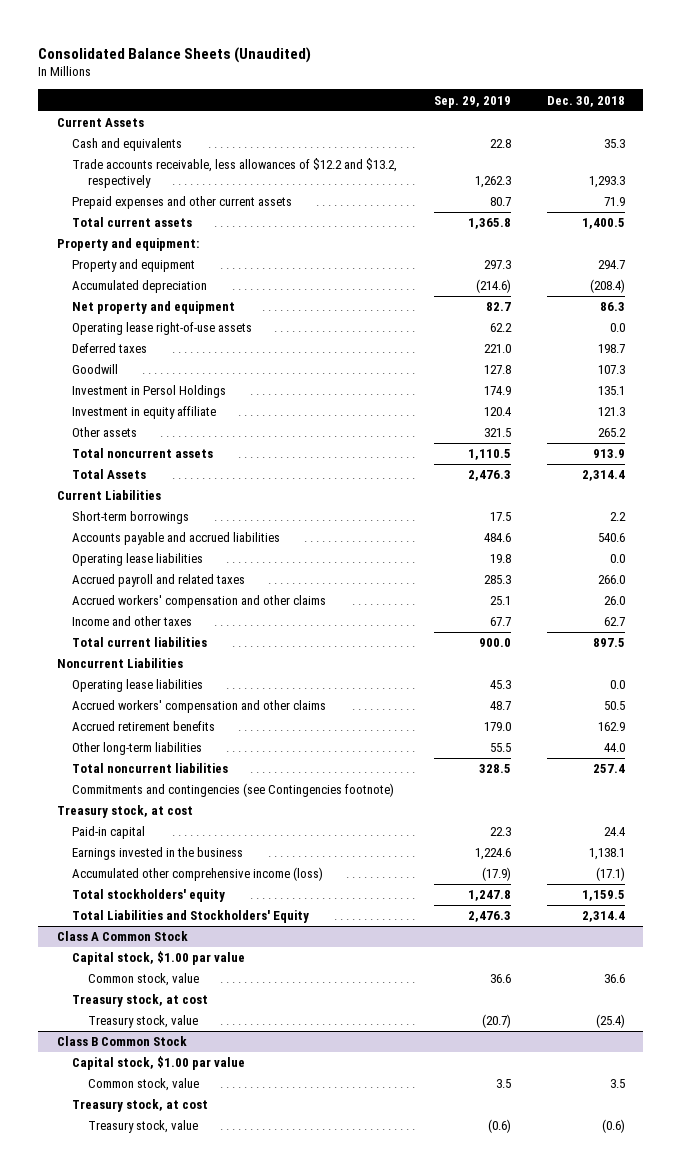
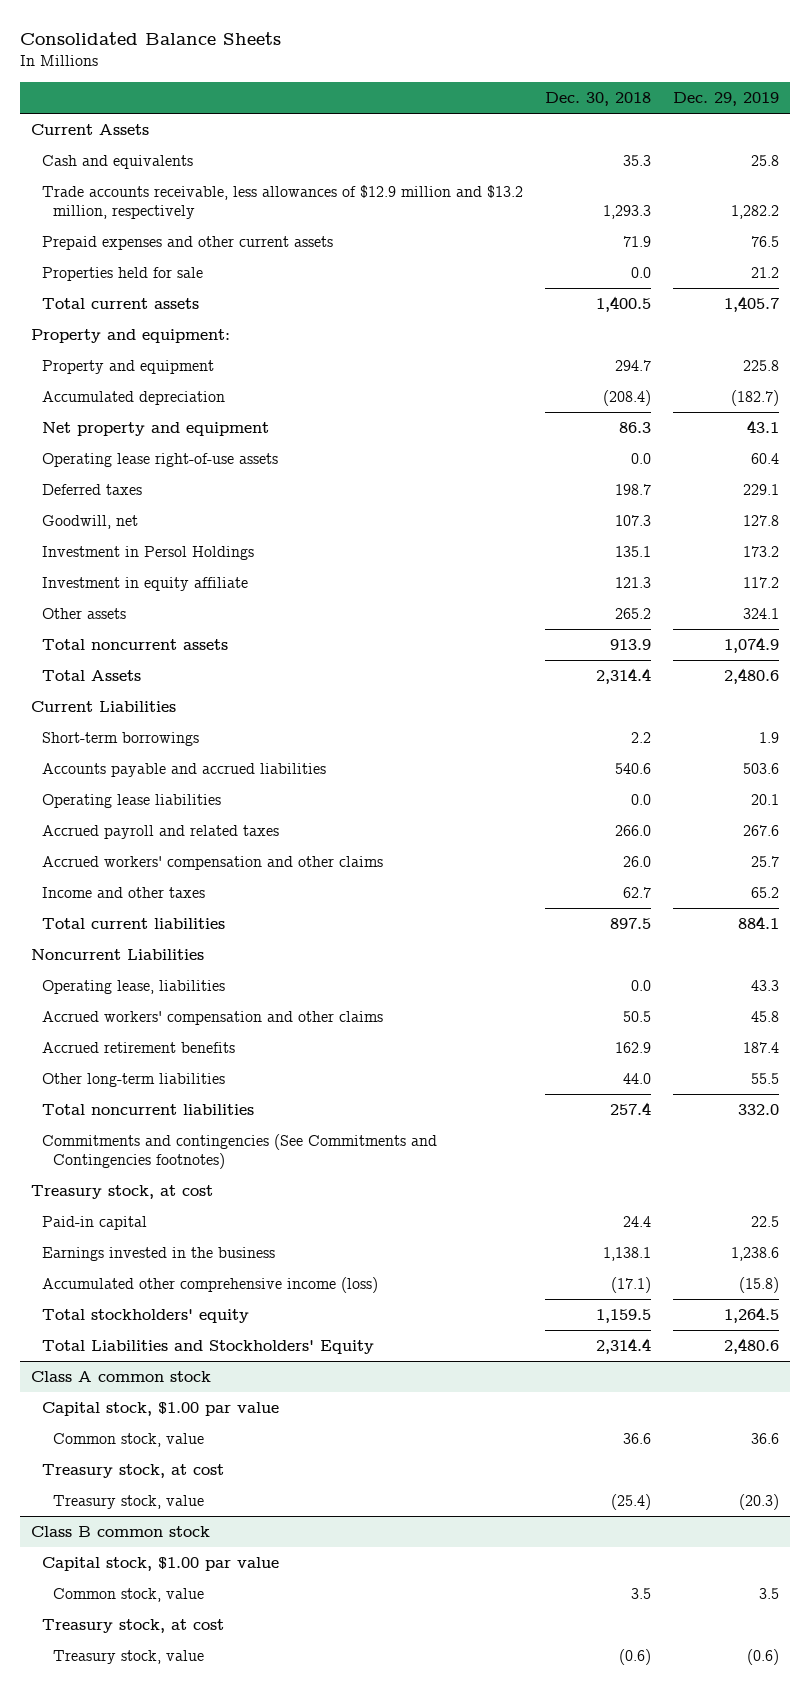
[38,46,312,63] Consolidated Balance Sheets (Unaudited) -> [20,31,282,45] Consolidated Balance Sheets
[433,95,511,108] Sep. 29, 2019 -> none
none -> [672,92,779,107] Dec. 29, 2019
[72,158,398,188] Trade accounts receivable, less allowances of $12.2 and $13.2, respectively -> [42,185,524,220] Trade accounts receivable, less allowances of $12.9 million and $13.2 million, respectively
none -> [42,267,204,282] Properties held for sale
[72,364,119,375] Goodwill -> [42,515,139,530] Goodwill, net
[72,679,204,693] Operating lease liabilities -> [42,980,226,995] Operating lease, liabilities
[72,783,395,798] Commitments and contingencies (see Contingencies footnote) -> [42,1134,438,1170] Commitments and contingencies (See Commitments and Contingencies footnotes)
[56,931,188,942] Class A Common Stock -> [31,1371,212,1383] Class A common stock
[56,1036,187,1047] Class B Common Stock -> [31,1526,211,1538] Class B common stock

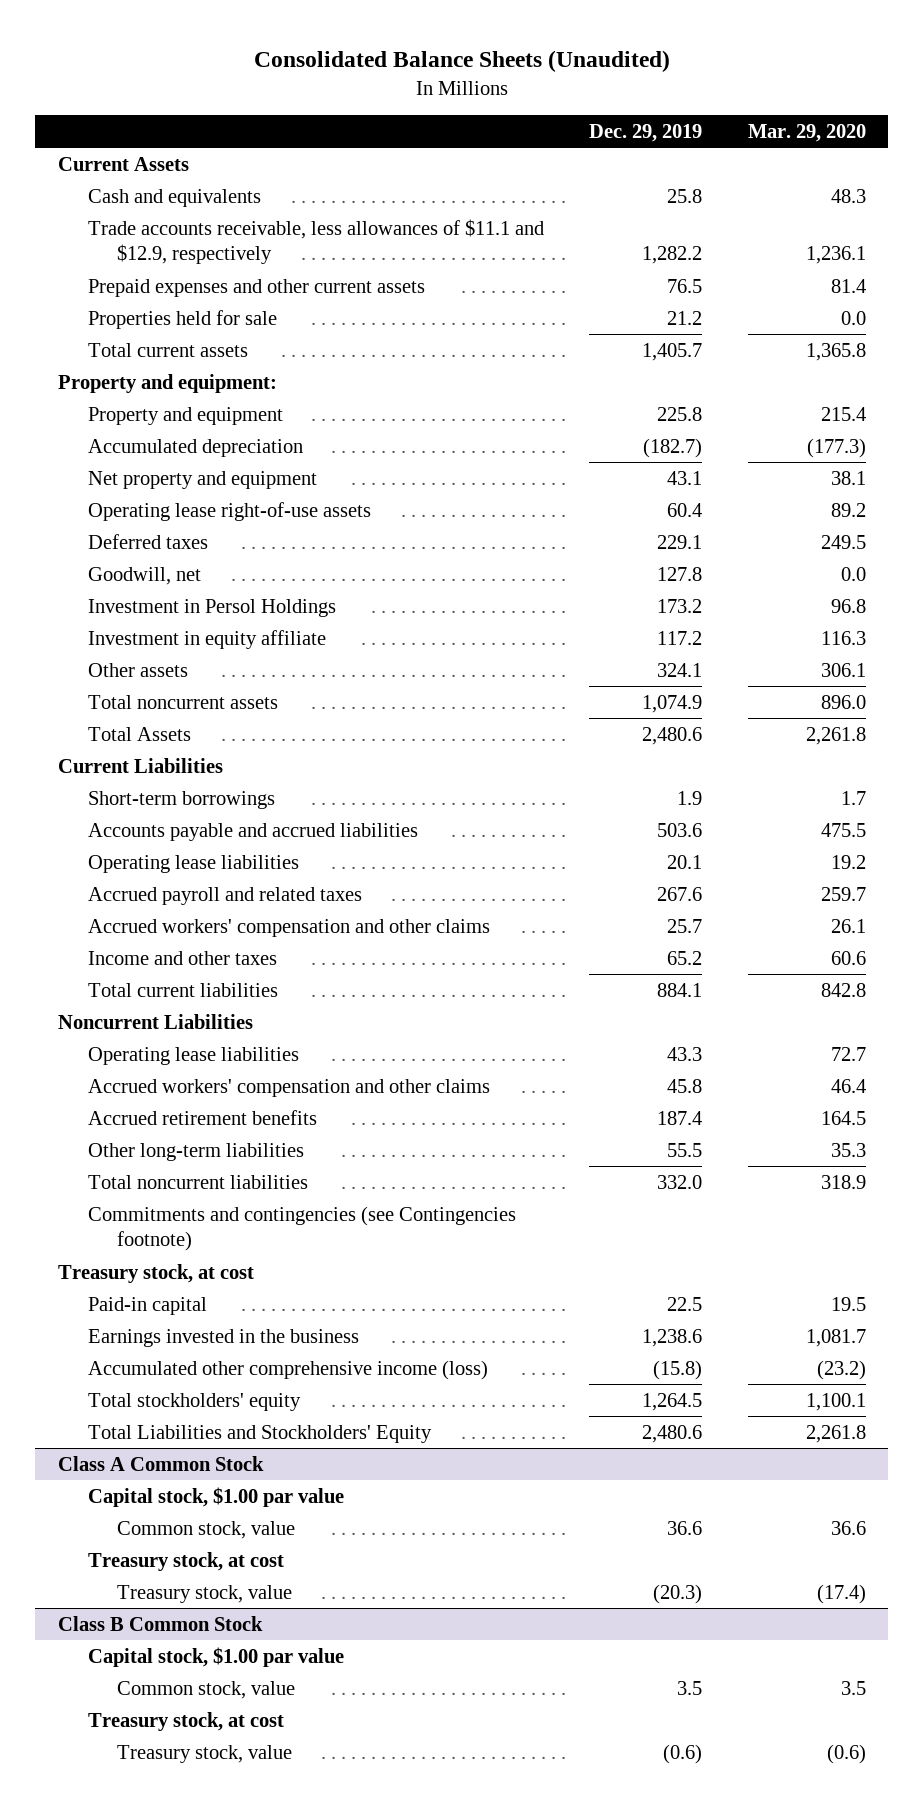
[20,31,282,45] Consolidated Balance Sheets -> [253,50,670,73] Consolidated Balance Sheets (Unaudited)
[545,92,652,107] Dec. 30, 2018 -> none
none -> [747,123,866,142] Mar. 29, 2020
[42,185,524,220] Trade accounts receivable, less allowances of $12.9 million and $13.2 million, respectively -> [87,218,544,265] Trade accounts receivable, less allowances of $11.1 and $12.9, respectively
[42,980,226,995] Operating lease, liabilities -> [87,1046,299,1065] Operating lease liabilities
[42,1134,438,1170] Commitments and contingencies (See Commitments and Contingencies footnotes) -> [87,1205,516,1252] Commitments and contingencies (see Contingencies footnote)
[31,1371,212,1383] Class A common stock -> [58,1455,265,1471] Class A Common Stock
[31,1526,211,1538] Class B common stock -> [58,1615,264,1631] Class B Common Stock

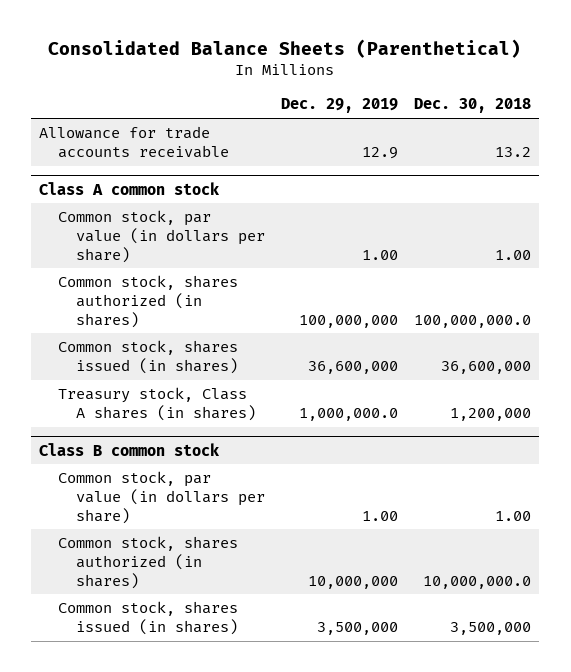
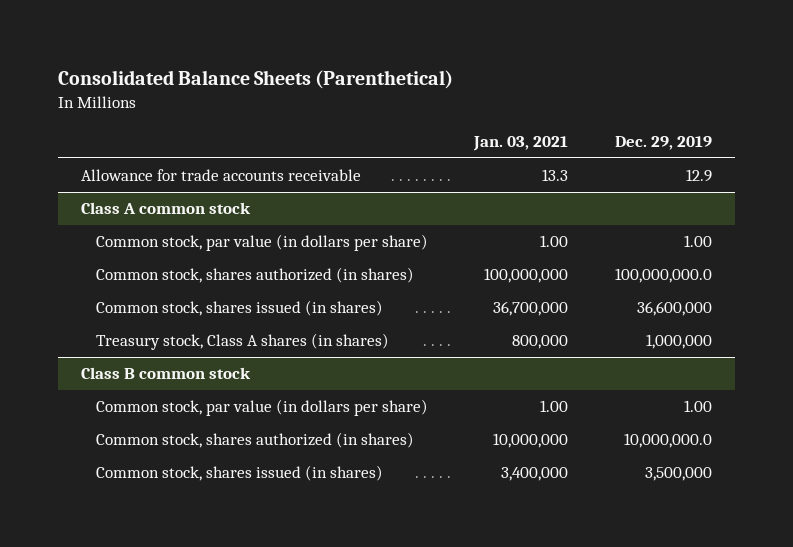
[414,98,532,114] Dec. 30, 2018 -> none
none -> [473,136,569,152] Jan. 03, 2021
[299,314,399,328] 100,000,000 -> [614,268,712,284] 100,000,000.0
[299,407,399,421] 1,000,000.0 -> [645,334,712,350] 1,000,000
[308,575,399,589] 10,000,000 -> [623,433,712,449] 10,000,000.0

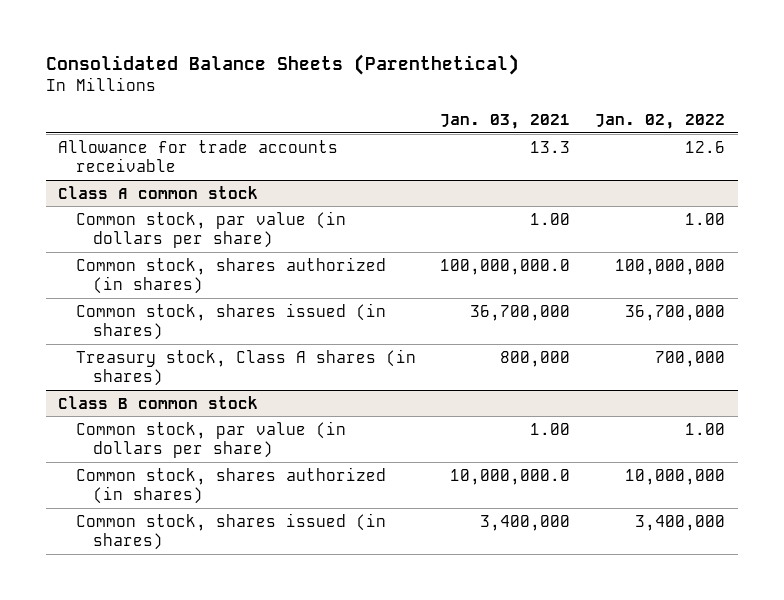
[614,136,712,151] Dec. 29, 2019 -> none
none -> [595,113,726,129] Jan. 02, 2022
[484,268,569,284] 100,000,000 -> [440,258,571,275] 100,000,000.0
[493,433,569,449] 10,000,000 -> [450,468,571,485] 10,000,000.0

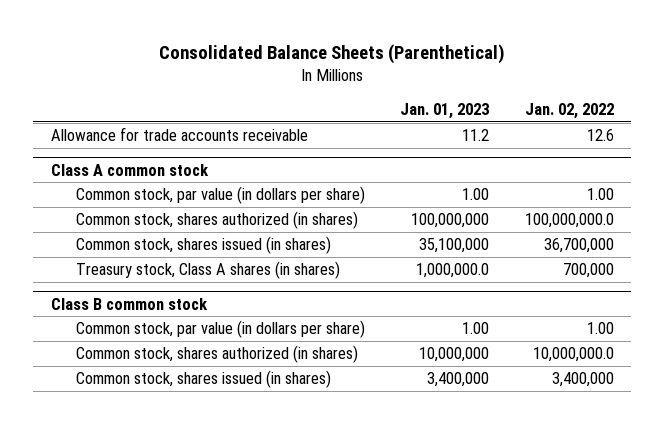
[440,113,571,129] Jan. 03, 2021 -> none
none -> [400,103,490,120] Jan. 01, 2023
[615,258,726,275] 100,000,000 -> [524,213,614,229] 100,000,000.0
[625,468,726,485] 10,000,000 -> [532,347,614,363] 10,000,000.0

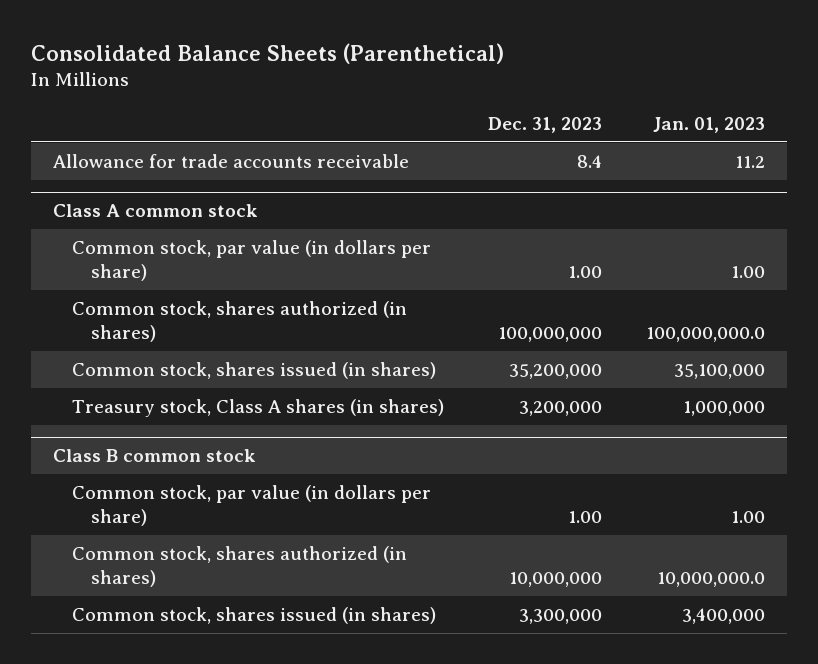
[524,103,614,120] Jan. 02, 2022 -> none
none -> [488,116,603,133] Dec. 31, 2023
[411,213,490,229] 100,000,000 -> [646,326,766,342] 100,000,000.0
[416,263,490,279] 1,000,000.0 -> [683,400,766,416] 1,000,000
[419,347,490,363] 10,000,000 -> [657,571,766,587] 10,000,000.0

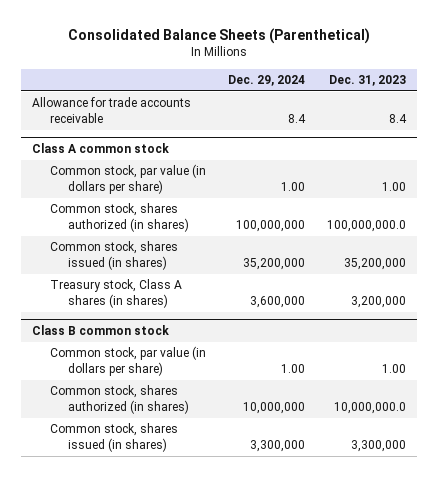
[653,116,766,133] Jan. 01, 2023 -> none
none -> [228,74,306,86] Dec. 29, 2024
[498,326,603,342] 100,000,000 -> [327,219,407,232] 100,000,000.0
[509,571,603,587] 10,000,000 -> [334,401,407,414] 10,000,000.0

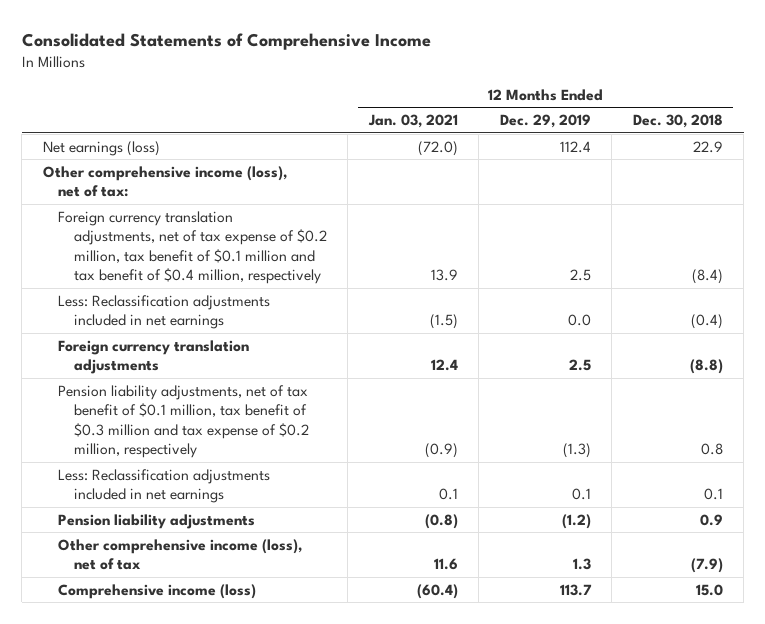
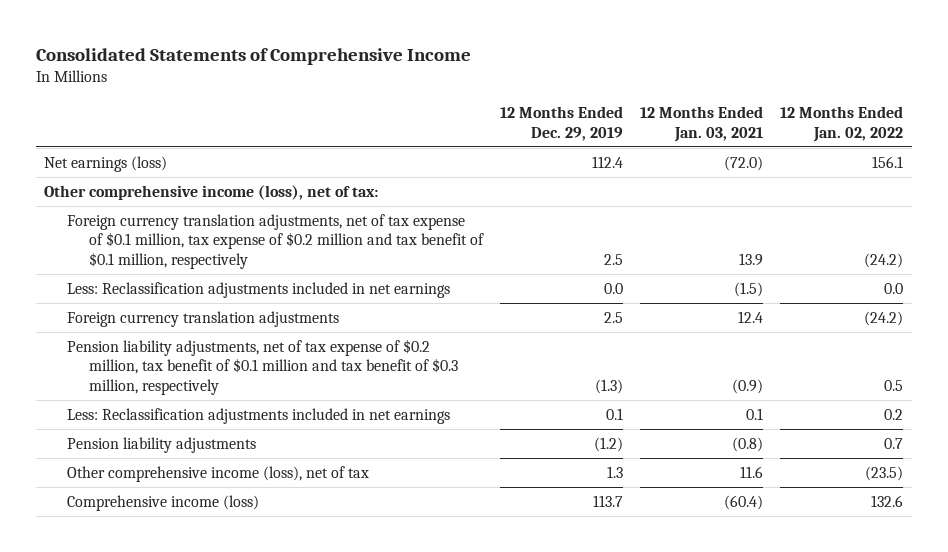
[632,114,723,129] Dec. 30, 2018 -> none
none -> [780,106,904,142] 12 Months Ended Jan. 02, 2022
[58,210,327,285] Foreign currency translation adjustments, net of tax expense of $0.2 million, tax benefit of $0.1 million and tax benefit of $0.4 million, respectively -> [66,213,485,269] Foreign currency translation adjustments, net of tax expense of $0.1 million, tax expense of $0.2 million and tax benefit of $0.1 million, respectively
[58,384,309,459] Pension liability adjustments, net of tax benefit of $0.1 million, tax benefit of $0.3 million and tax expense of $0.2 million, respectively -> [66,338,459,395] Pension liability adjustments, net of tax expense of $0.2 million, tax benefit of $0.1 million and tax benefit of $0.3 million, respectively

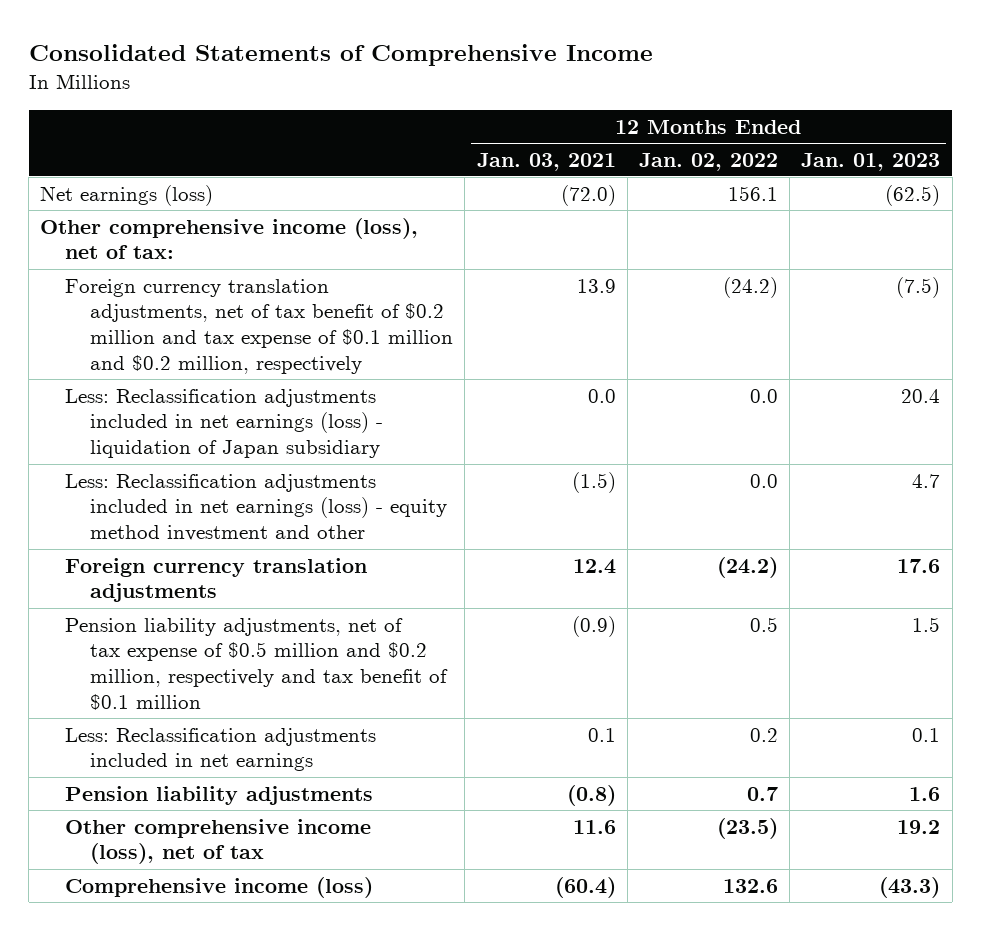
[500,106,624,141] 12 Months Ended Dec. 29, 2019 -> none
none -> [801,152,941,171] Jan. 01, 2023
[66,213,485,269] Foreign currency translation adjustments, net of tax expense of $0.1 million, tax expense of $0.2 million and tax benefit of $0.1 million, respectively -> [65,278,454,375] Foreign currency translation adjustments, net of tax benefit of $0.2 million and tax expense of $0.1 million and $0.2 million, respectively
[66,281,450,298] Less: Reclassification adjustments included in net earnings -> [65,388,384,459] Less: Reclassification adjustments included in net earnings (loss) - liquidation of Japan subsidiary
[734,281,764,297] (1.5) -> [587,388,616,403] 0.0
none -> [65,473,448,542] Less: Reclassification adjustments included in net earnings (loss) - equity method investment and other
[66,338,459,395] Pension liability adjustments, net of tax expense of $0.2 million, tax benefit of $0.1 million and tax benefit of $0.3 million, respectively -> [65,617,449,711] Pension liability adjustments, net of tax expense of $0.5 million and $0.2 million, respectively and tax benefit of $0.1 million

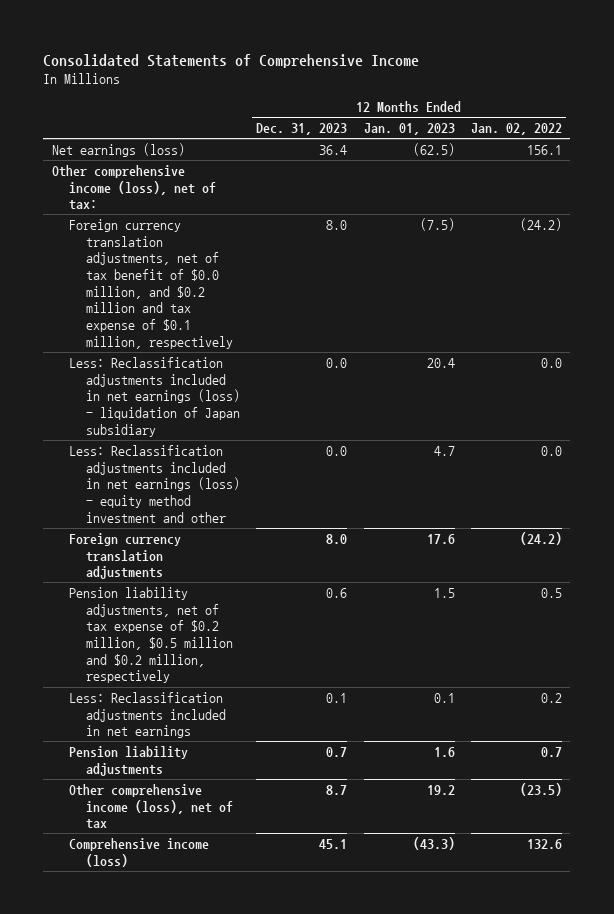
[476,152,616,171] Jan. 03, 2021 -> none
none -> [256,123,348,136] Dec. 31, 2023
[65,278,454,375] Foreign currency translation adjustments, net of tax benefit of $0.2 million and tax expense of $0.1 million and $0.2 million, respectively -> [68,218,233,349] Foreign currency translation adjustments, net of tax benefit of $0.0 million, and $0.2 million and tax expense of $0.1 million, respectively
[65,617,449,711] Pension liability adjustments, net of tax expense of $0.5 million and $0.2 million, respectively and tax benefit of $0.1 million -> [68,586,233,684] Pension liability adjustments, net of tax expense of $0.2 million, $0.5 million and $0.2 million, respectively

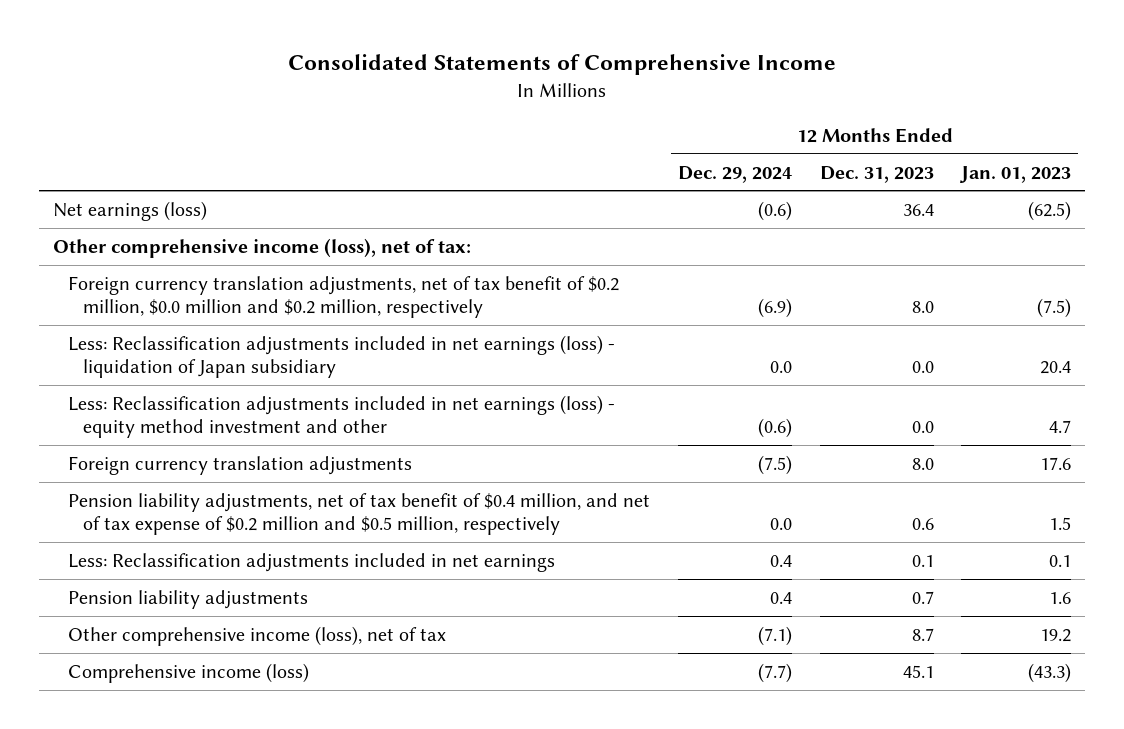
[471,123,563,136] Jan. 02, 2022 -> none
none -> [677,165,792,183] Dec. 29, 2024
[68,218,233,349] Foreign currency translation adjustments, net of tax benefit of $0.0 million, and $0.2 million and tax expense of $0.1 million, respectively -> [68,275,620,319] Foreign currency translation adjustments, net of tax benefit of $0.2 million, $0.0 million and $0.2 million, respectively
[68,586,233,684] Pension liability adjustments, net of tax expense of $0.2 million, $0.5 million and $0.2 million, respectively -> [68,492,651,536] Pension liability adjustments, net of tax benefit of $0.4 million, and net of tax expense of $0.2 million and $0.5 million, respectively

